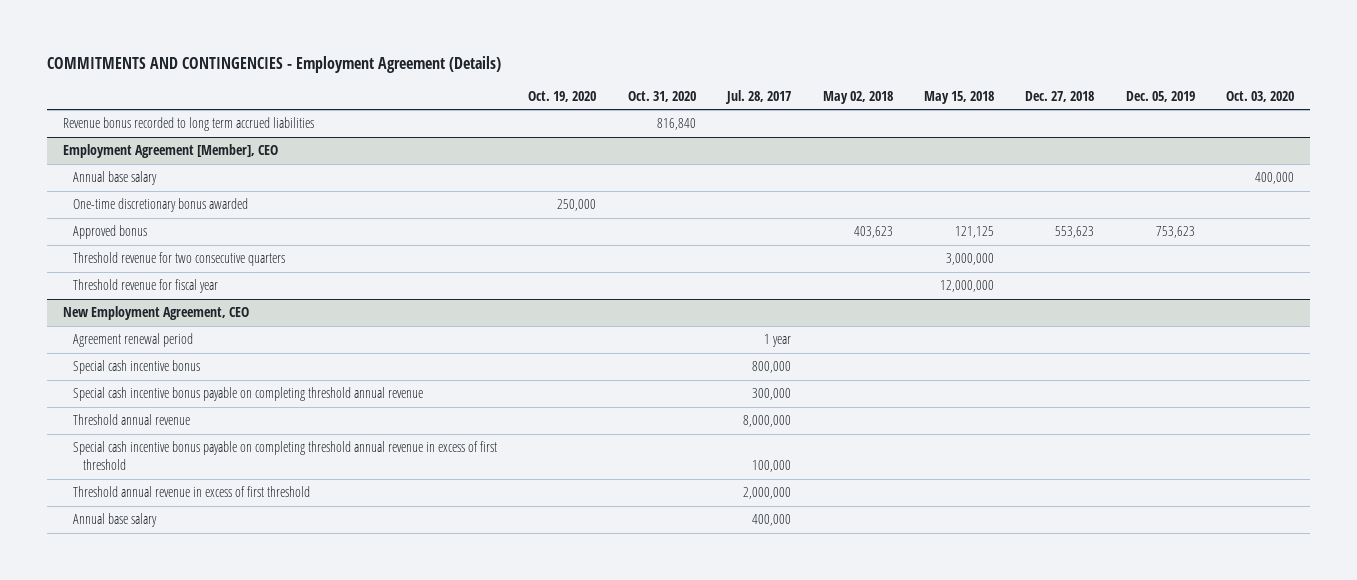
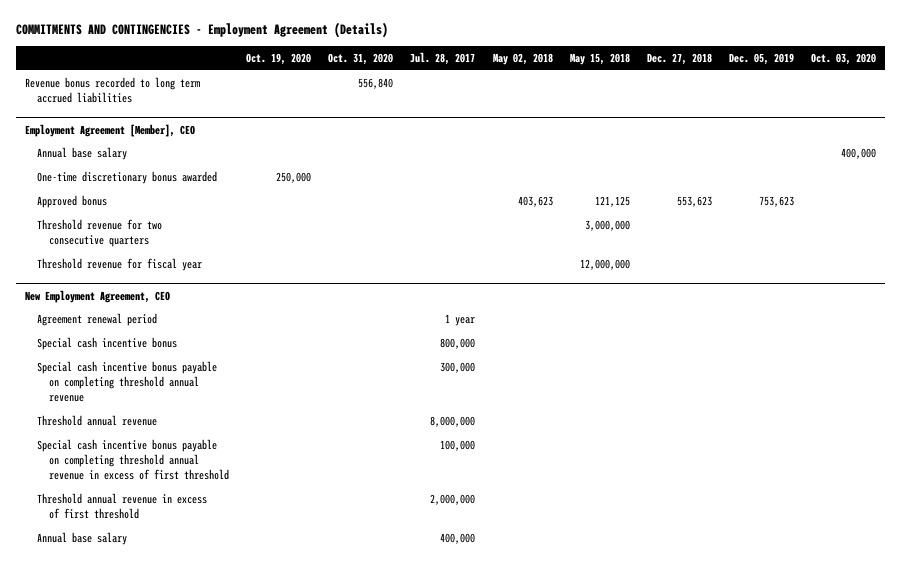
[656,118,696,131] 816,840 -> [358,78,394,90] 556,840

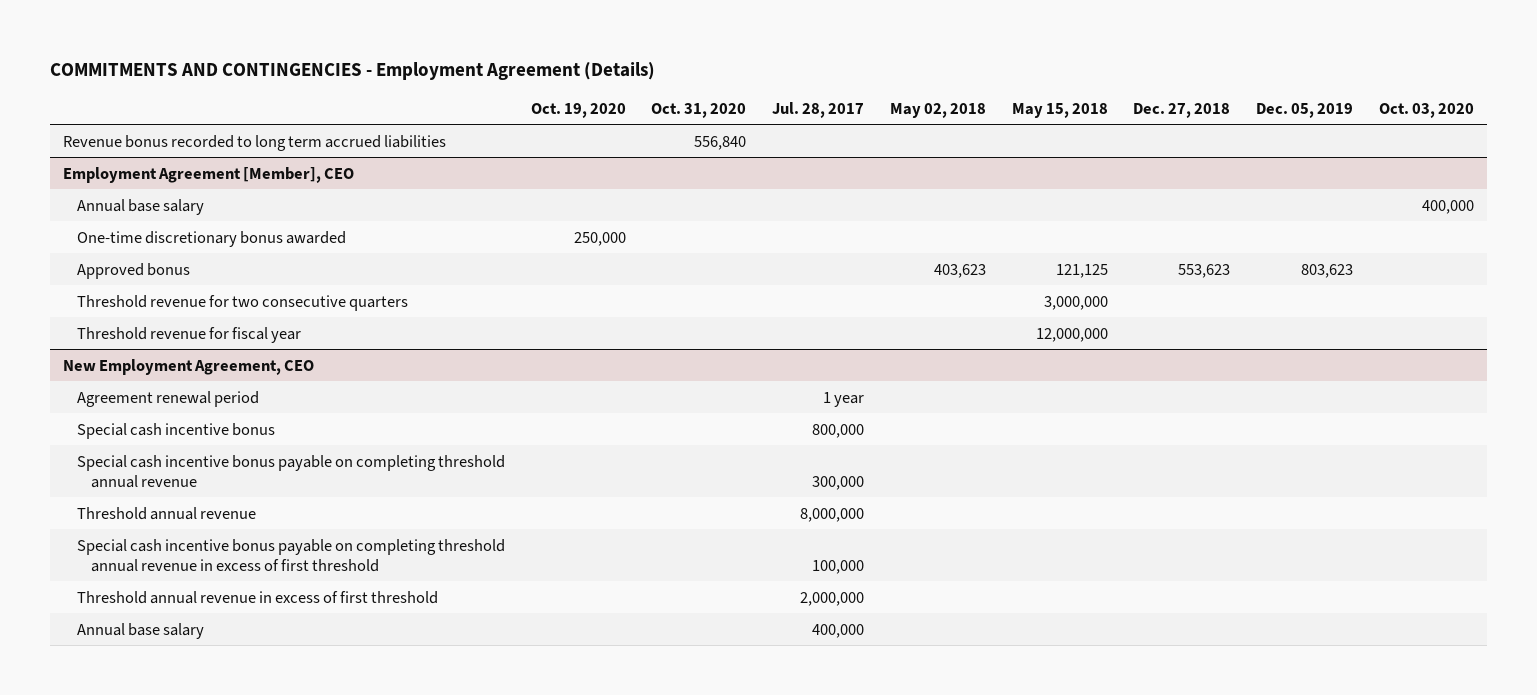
[759,196,795,208] 753,623 -> [1301,263,1354,278] 803,623

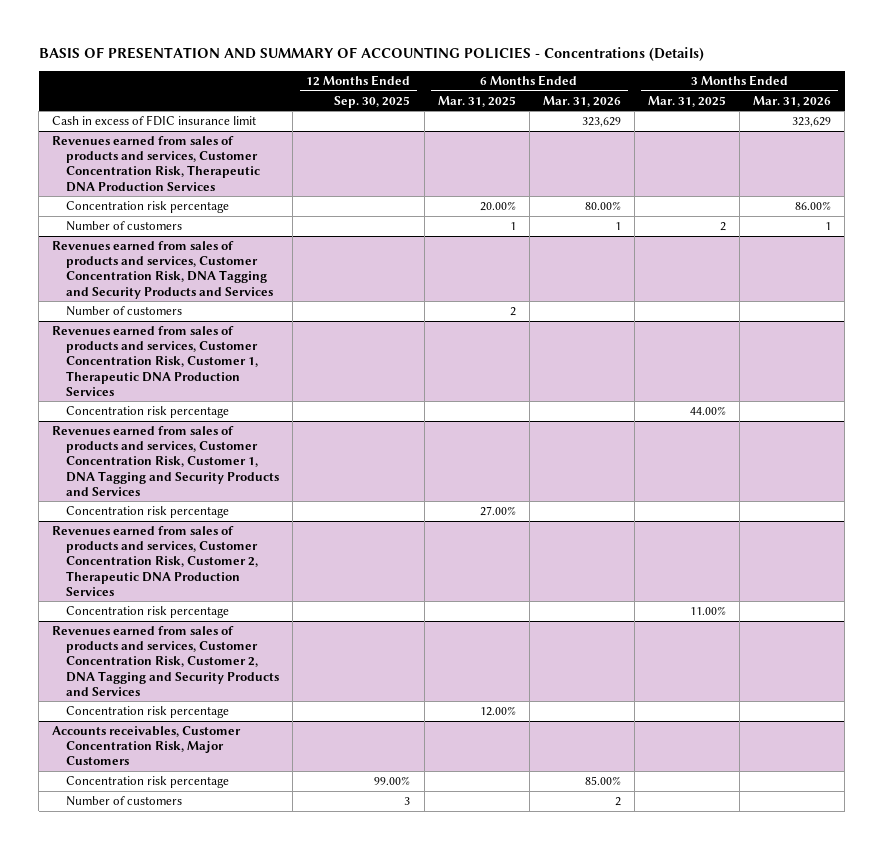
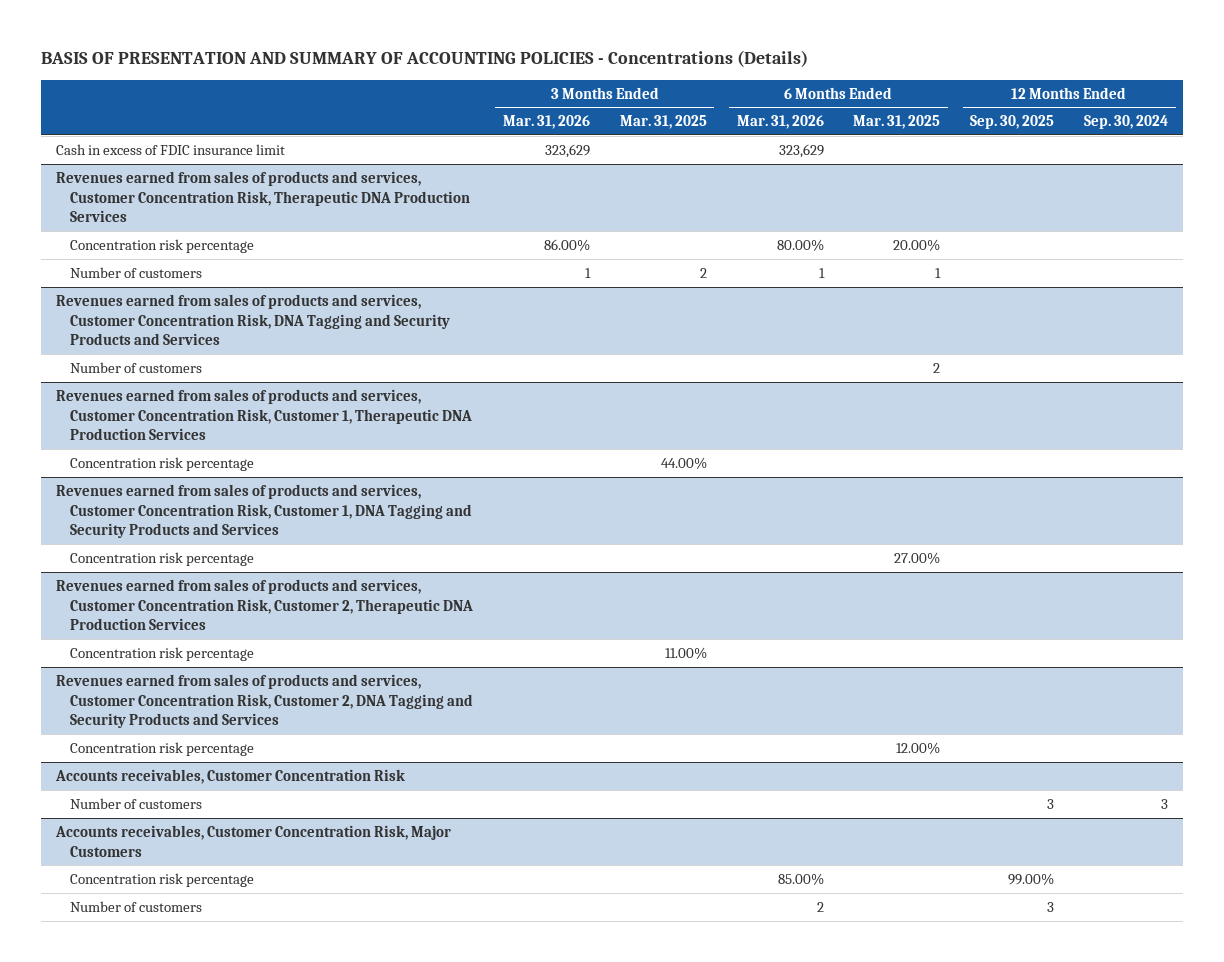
none -> [1084,115,1169,130] Sep. 30, 2024
none -> [54,768,405,784] Accounts receivables, Customer Concentration Risk
none -> [70,797,203,809] Number of customers

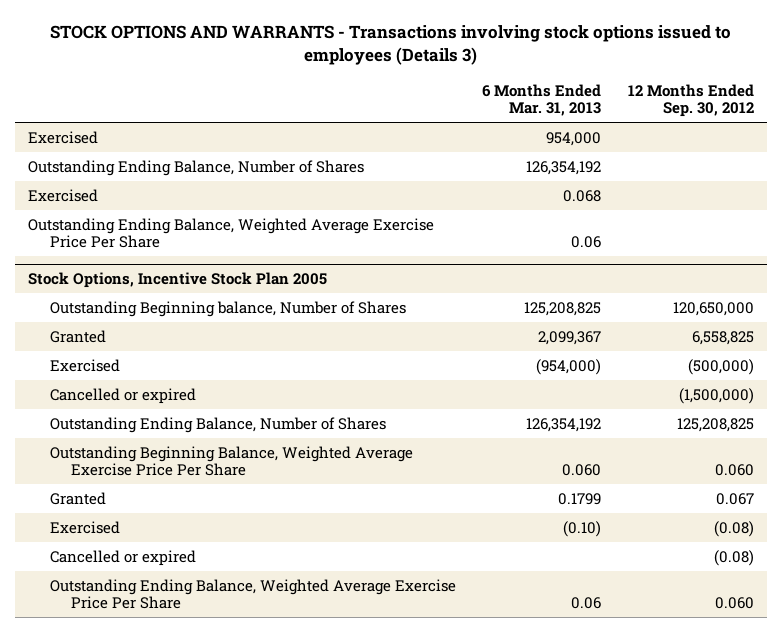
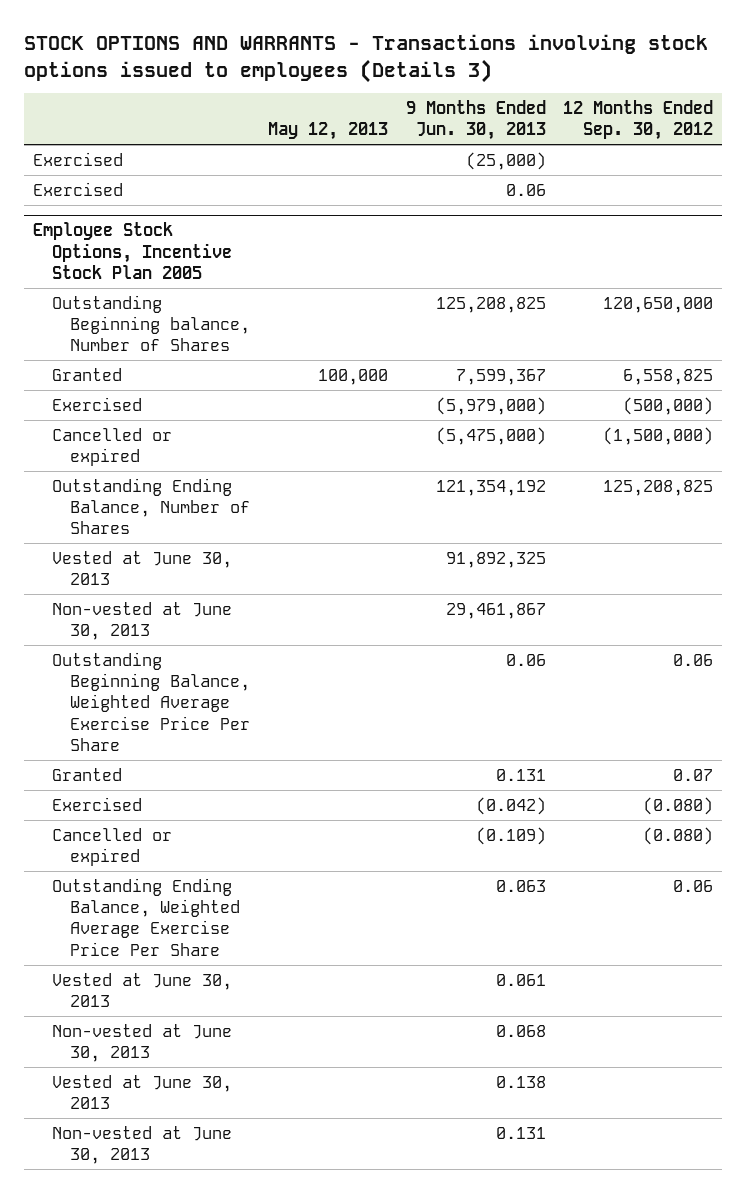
[482,83,602,117] 6 Months Ended Mar. 31, 2013 -> none
none -> [268,122,389,141] May 12, 2013
none -> [405,100,546,141] 9 Months Ended Jun. 30, 2013
[28,159,365,176] Outstanding Ending Balance, Number of Shares -> none
[28,217,435,249] Outstanding Ending Balance, Weighted Average Exercise Price Per Share -> none
[28,272,328,289] Stock Options, Incentive Stock Plan 2005 -> [33,222,232,280] Employee Stock Options, Incentive Stock Plan 2005
none -> [51,550,232,586] Vested at June 30, 2013
none -> [51,601,232,641] Non-vested at June 30, 2013
[714,464,754,477] 0.060 -> [673,653,714,666] 0.06
[715,492,754,505] 0.067 -> [673,768,714,781] 0.07
[713,520,754,537] (0.08) -> [643,796,714,815] (0.080)
[713,549,754,566] (0.08) -> [643,826,714,845] (0.080)
[714,597,754,610] 0.060 -> [673,879,714,892] 0.06
none -> [51,972,232,1008] Vested at June 30, 2013
none -> [51,1023,232,1063] Non-vested at June 30, 2013
none -> [51,1074,232,1110] Vested at June 30, 2013
none -> [51,1125,232,1165] Non-vested at June 30, 2013

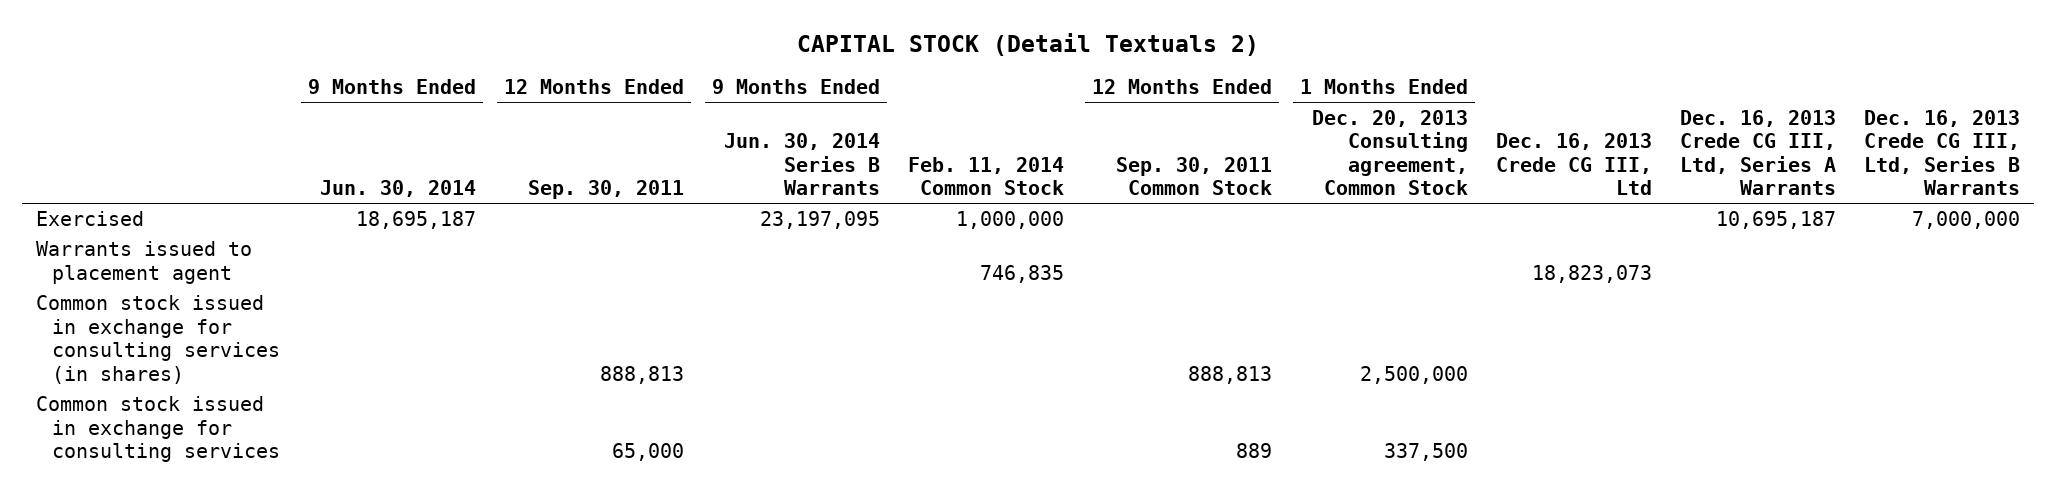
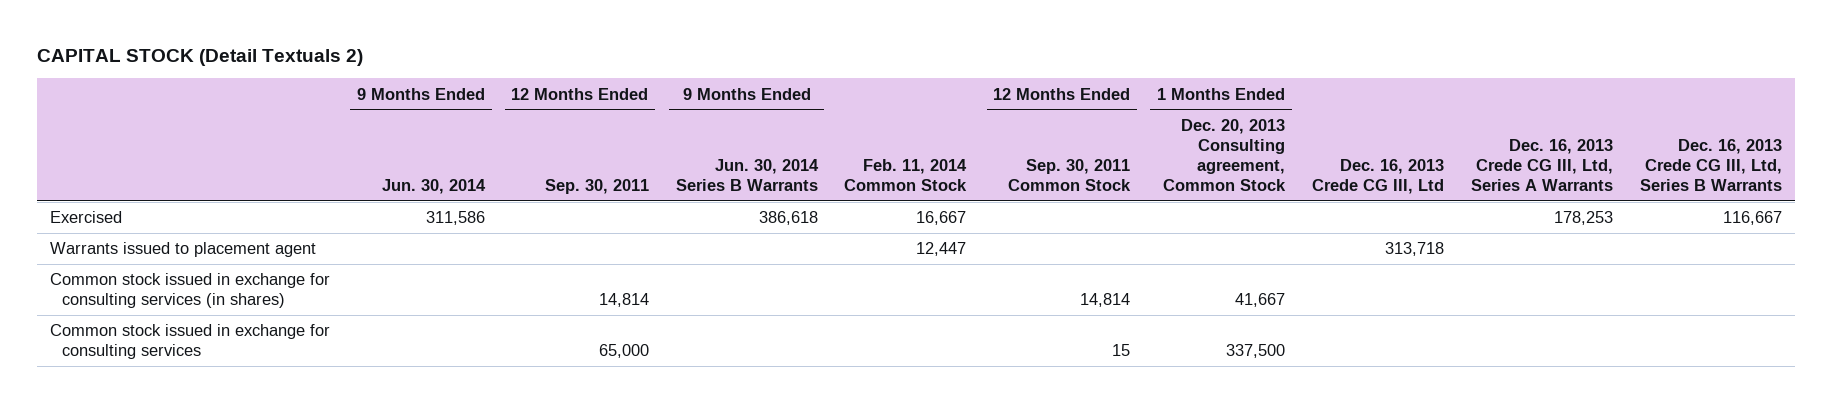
[356,211,477,230] 18,695,187 -> [425,211,485,226] 311,586
[760,211,881,230] 23,197,095 -> [758,211,818,226] 386,618
[956,211,1065,230] 1,000,000 -> [916,211,967,226] 16,667
[1716,211,1837,230] 10,695,187 -> [1553,211,1613,226] 178,253
[1912,211,2021,230] 7,000,000 -> [1722,211,1782,226] 116,667
[980,264,1065,283] 746,835 -> [916,242,967,257] 12,447
[1532,264,1653,283] 18,823,073 -> [1384,242,1444,257] 313,718
[600,365,685,384] 888,813 -> [598,293,649,308] 14,814
[1188,365,1273,384] 888,813 -> [1080,293,1131,308] 14,814
[1360,365,1469,384] 2,500,000 -> [1235,293,1286,308] 41,667
[1236,443,1273,459] 889 -> [1112,344,1131,357] 15

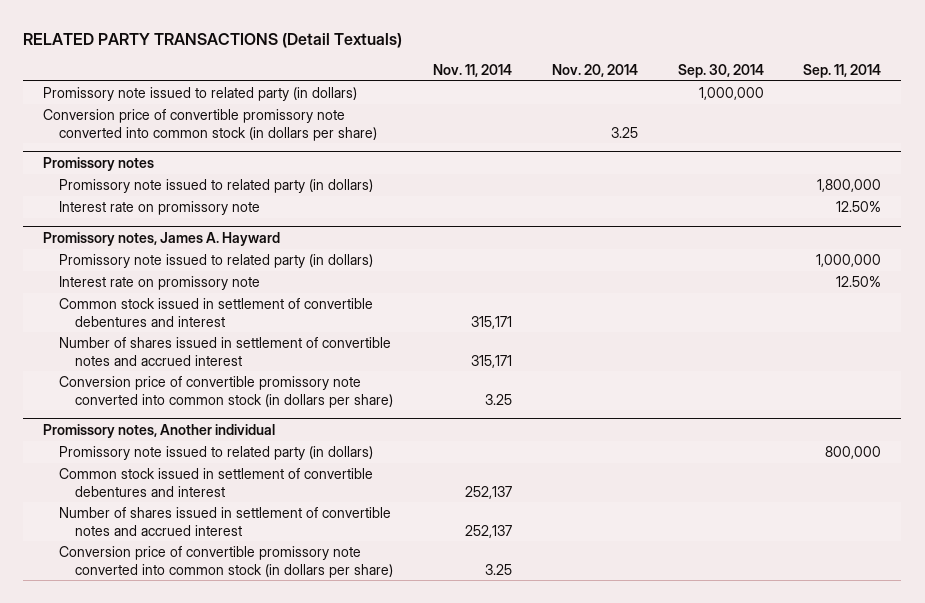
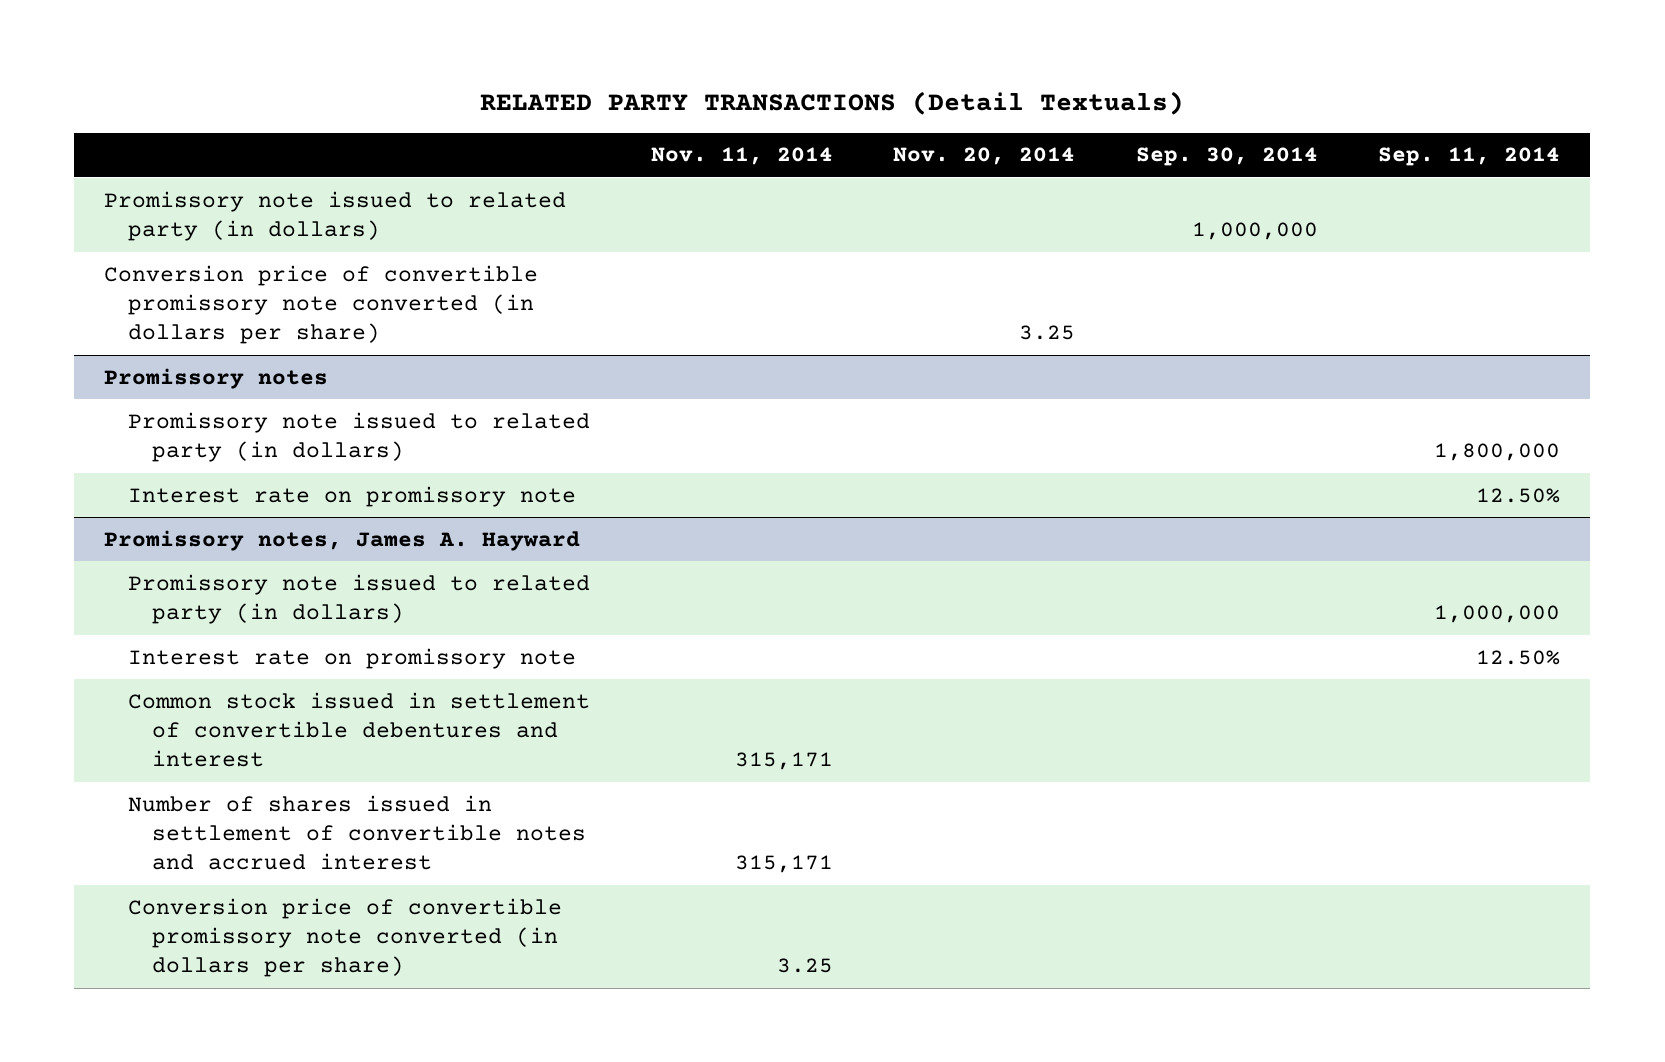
[43,108,378,141] Conversion price of convertible promissory note converted into common stock (in dollars per share) -> [104,264,539,345] Conversion price of convertible promissory note converted (in dollars per share)
[43,423,276,438] Promissory notes, Another individual -> none
[59,445,374,460] Promissory note issued to related party (in dollars) -> none
[59,467,374,497] Common stock issued in settlement of convertible debentures and interest -> none
[59,506,392,536] Number of shares issued in settlement of convertible notes and accrued interest -> none
[59,545,394,578] Conversion price of convertible promissory note converted into common stock (in dollars per share) -> none
[59,375,394,408] Conversion price of convertible promissory note converted into common stock (in dollars per share) -> [128,897,563,978] Conversion price of convertible promissory note converted (in dollars per share)

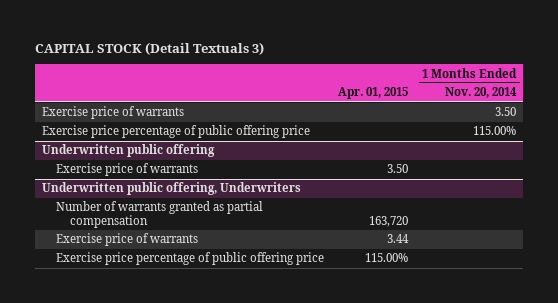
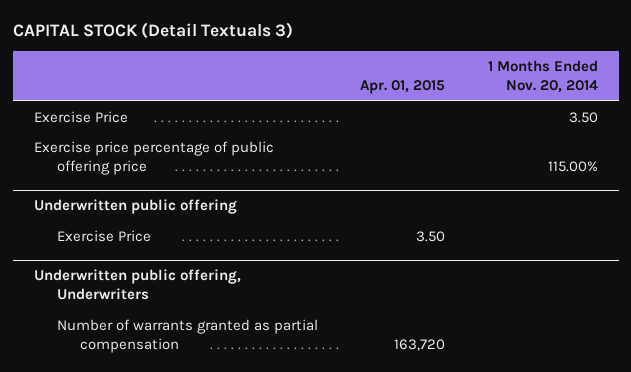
[42,106,185,120] Exercise price of warrants -> [33,110,128,123] Exercise Price
[56,163,199,177] Exercise price of warrants -> [56,229,151,242] Exercise Price
[56,233,199,247] Exercise price of warrants -> none
[56,252,325,266] Exercise price percentage of public offering price -> none

